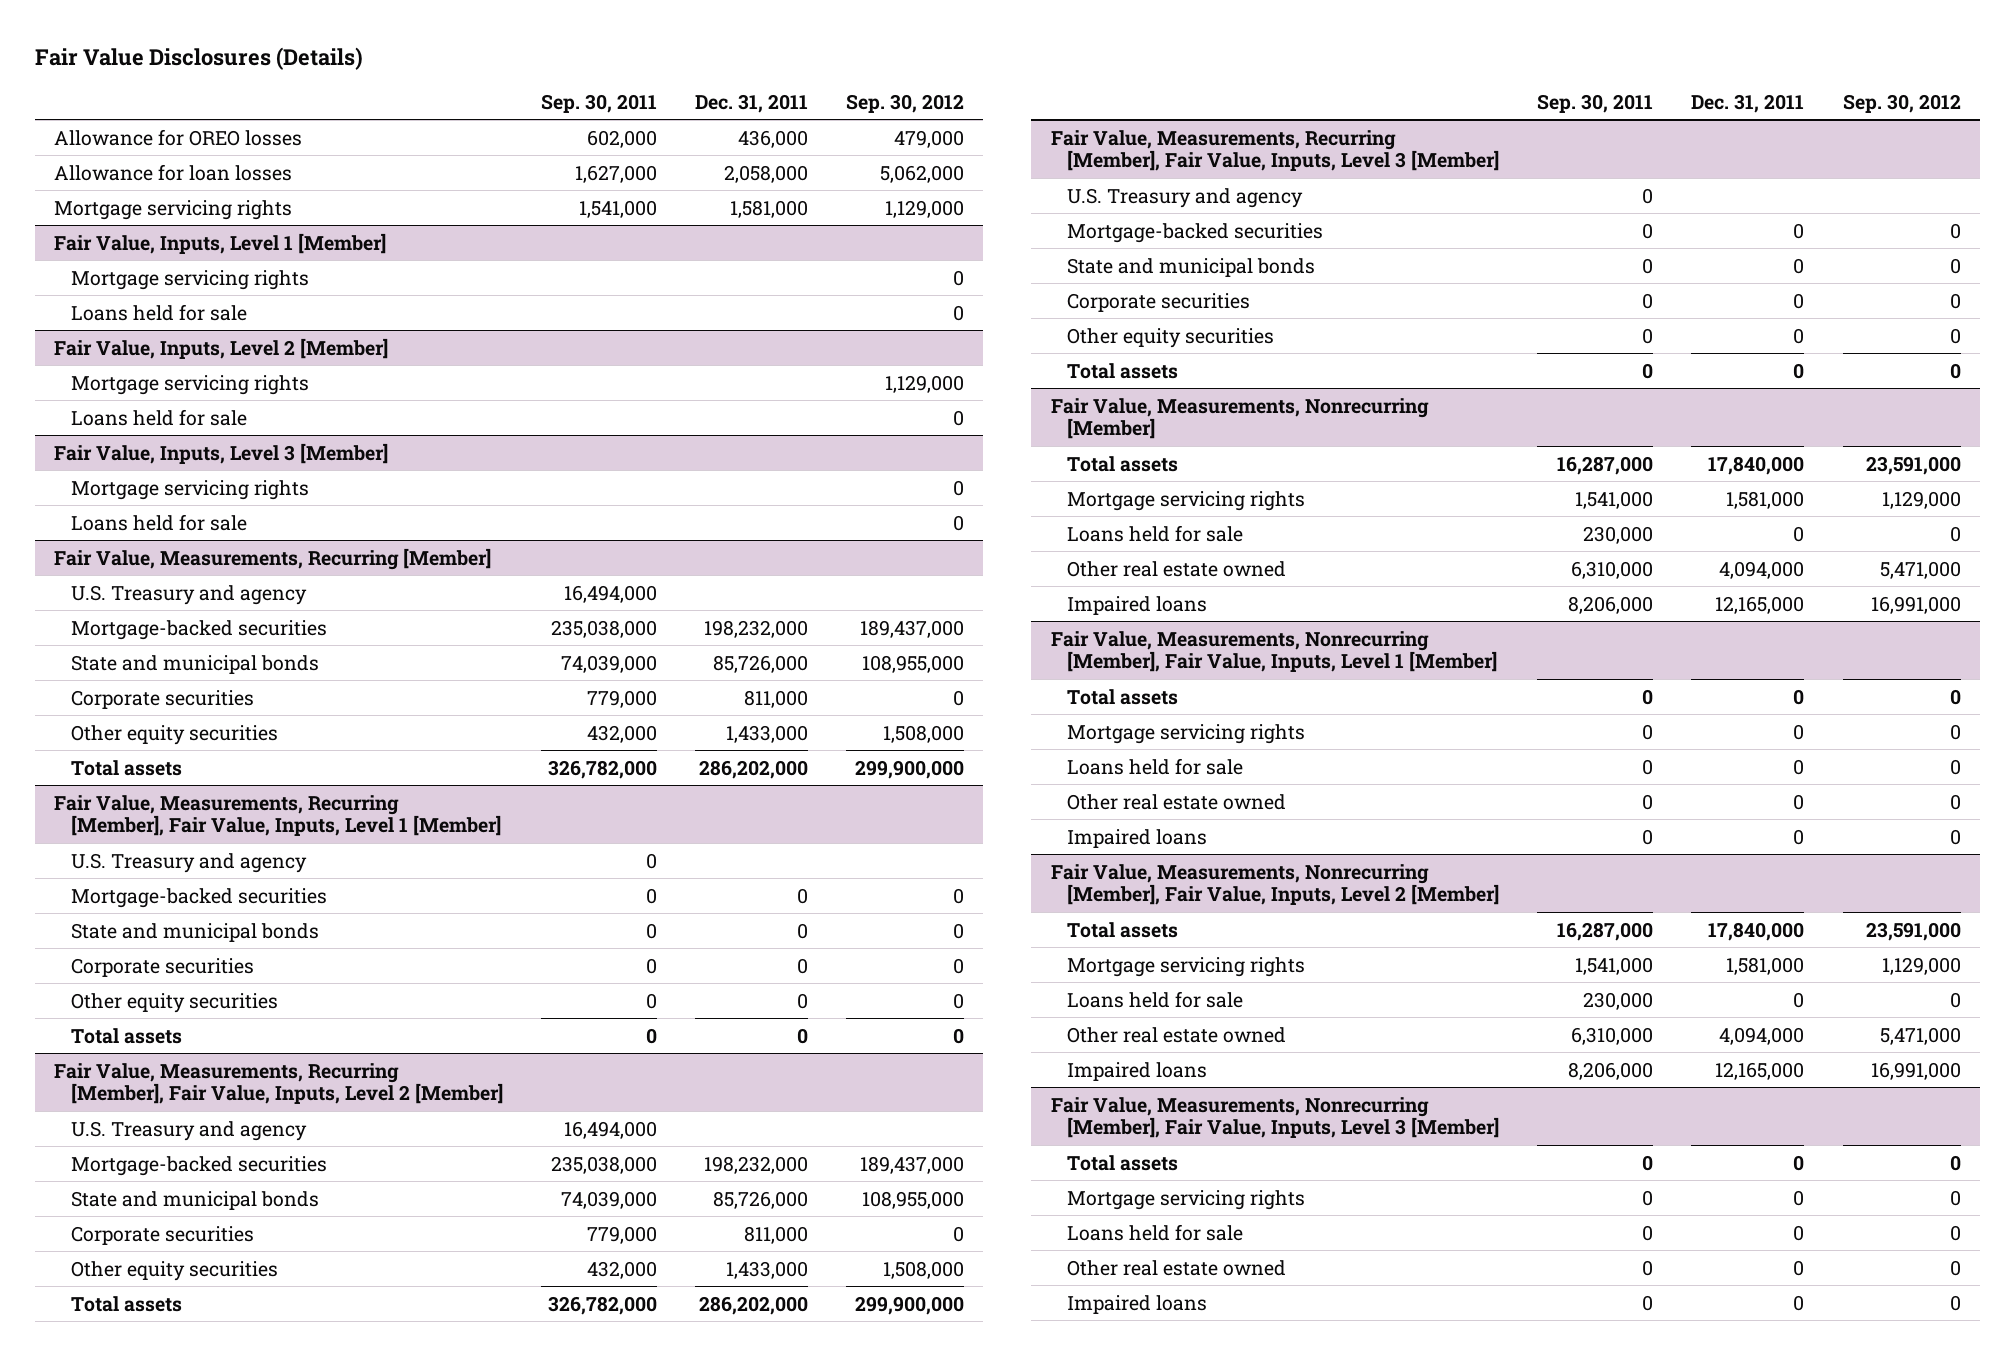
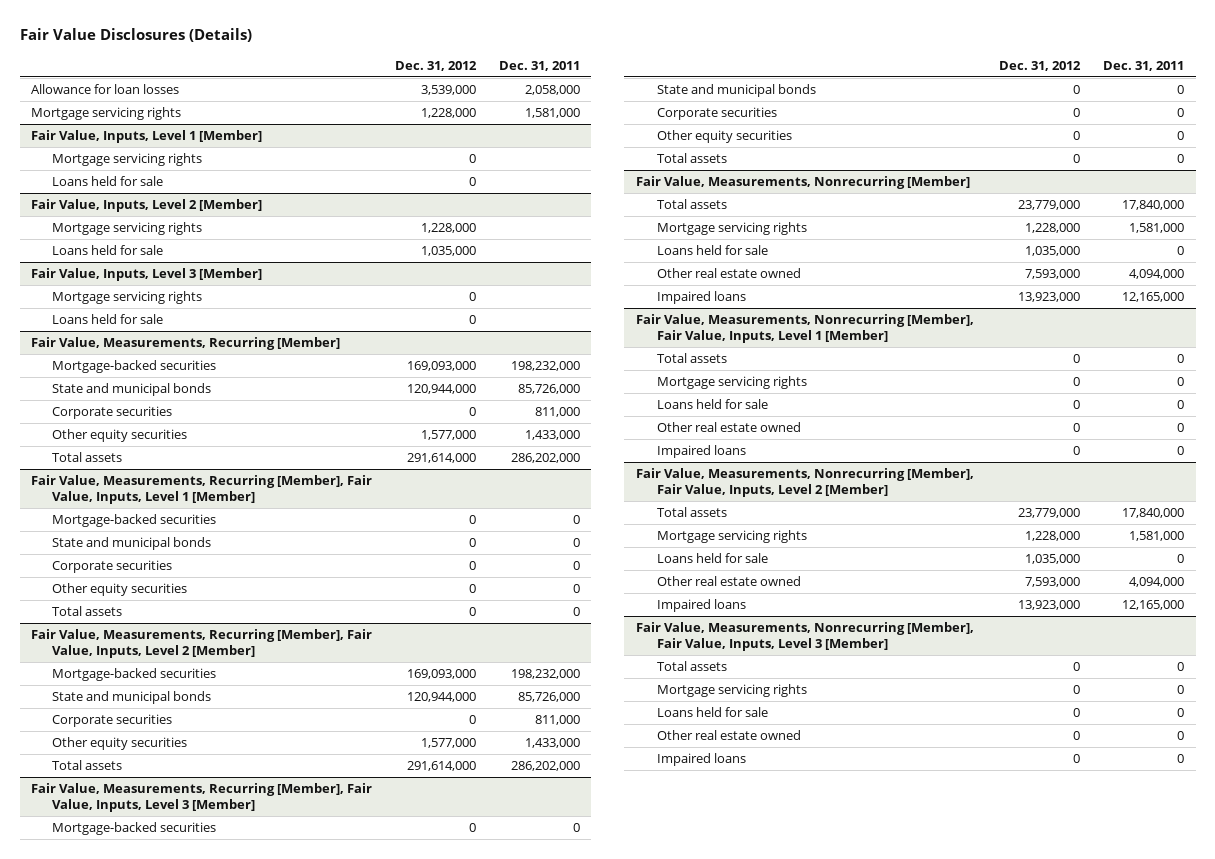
[540,93,657,113] Sep. 30, 2011 -> none
[846,93,965,113] Sep. 30, 2012 -> none
none -> [394,60,477,71] Dec. 31, 2012
[54,128,303,146] Allowance for OREO losses -> none
[70,584,307,605] U.S. Treasury and agency -> none
[70,852,307,873] U.S. Treasury and agency -> none
[70,1120,307,1141] U.S. Treasury and agency -> none
[1067,187,1304,208] U.S. Treasury and agency -> none

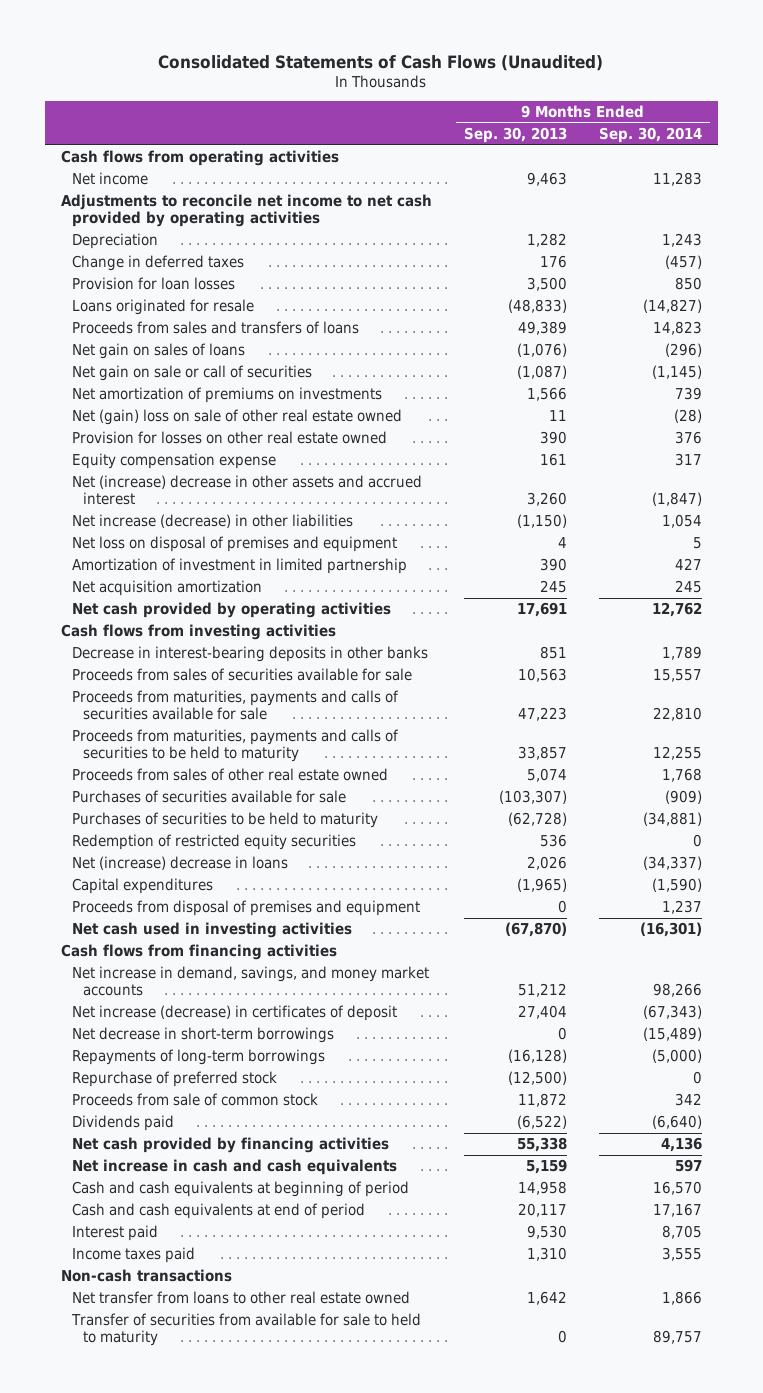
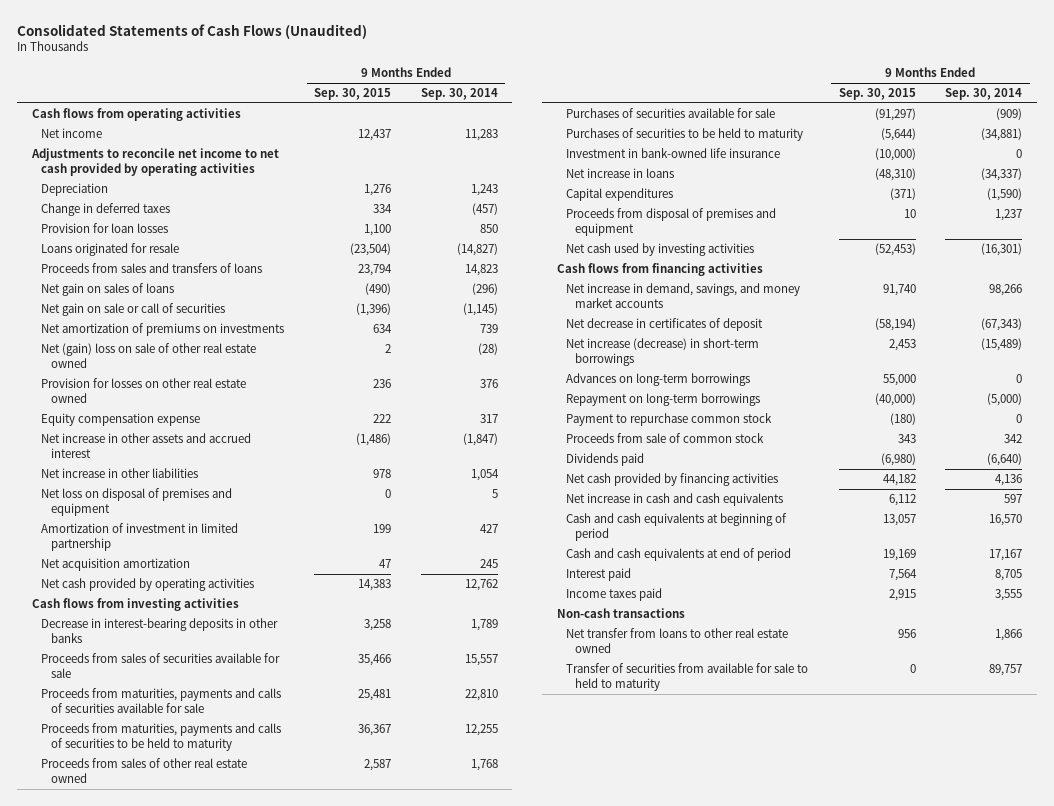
[463,127,567,144] Sep. 30, 2013 -> none
none -> [313,88,391,101] Sep. 30, 2015
[71,475,422,506] Net (increase) decrease in other assets and accrued interest -> [41,433,252,459] Net increase in other assets and accrued interest
[71,514,353,529] Net increase (decrease) in other liabilities -> [41,468,199,479] Net increase in other liabilities
[71,834,356,851] Redemption of restricted equity securities -> none
none -> [565,148,780,159] Investment in bank-owned life insurance
[71,856,288,871] Net (increase) decrease in loans -> [565,168,674,179] Net increase in loans
[71,922,352,939] Net cash used in investing activities -> [565,243,754,257] Net cash used by investing activities
[71,1071,277,1088] Repurchase of preferred stock -> none
[71,1005,397,1022] Net increase (decrease) in certificates of deposit -> [565,318,763,332] Net decrease in certificates of deposit
[71,1027,334,1044] Net decrease in short-term borrowings -> [565,338,759,367] Net increase (decrease) in short-term borrowings
none -> [565,373,750,387] Advances on long-term borrowings
[71,1049,325,1066] Repayments of long-term borrowings -> [565,393,760,407] Repayment on long-term borrowings
none -> [565,413,772,427] Payment to repurchase common stock

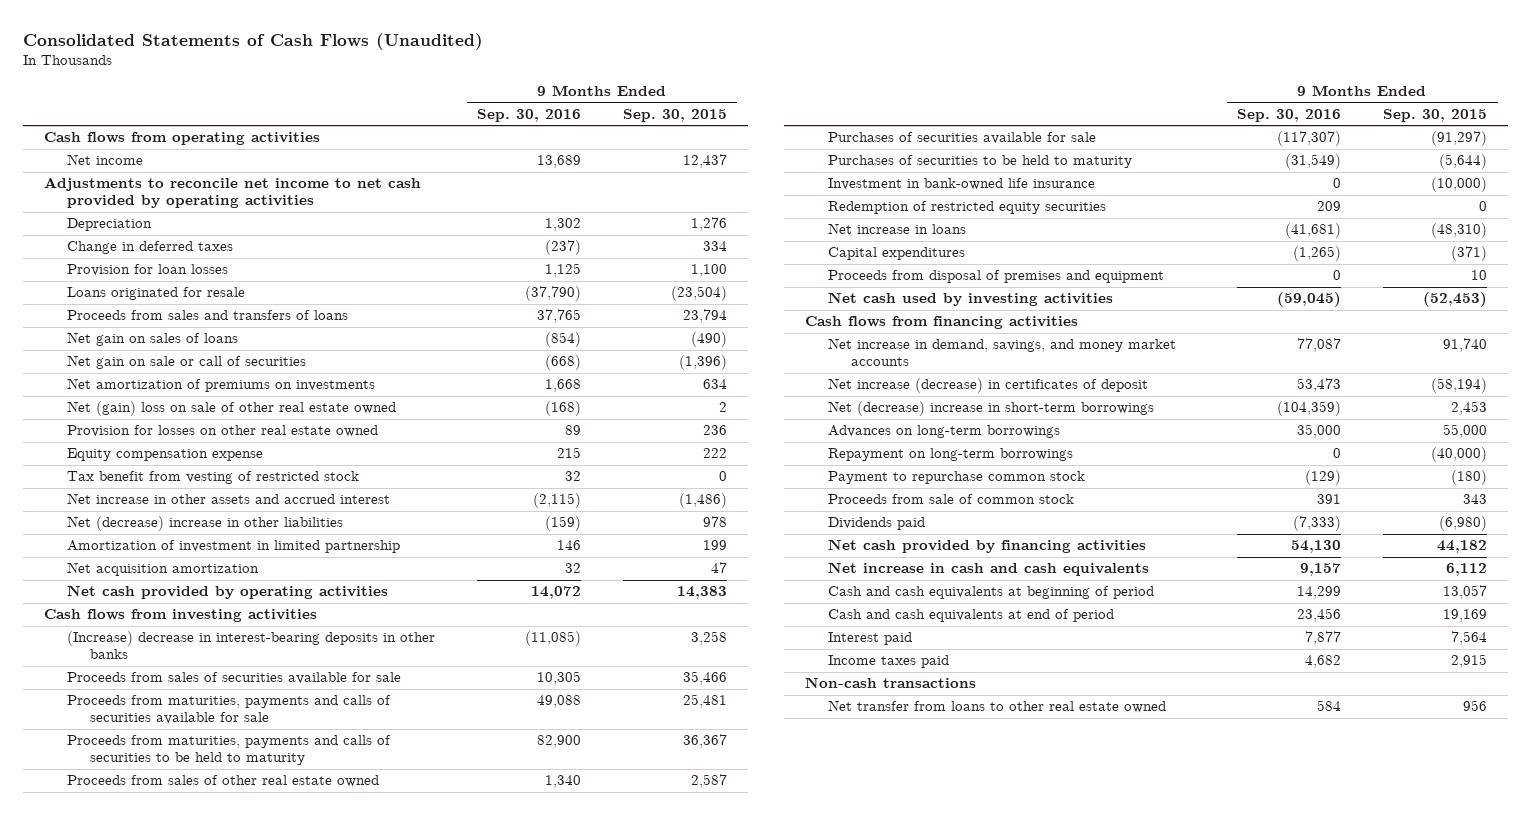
[420,88,498,101] Sep. 30, 2014 -> none
none -> [477,108,582,122] Sep. 30, 2016
none -> [67,471,360,485] Tax benefit from vesting of restricted stock
[41,488,233,517] Net loss on disposal of premises and equipment -> none
[41,468,199,479] Net increase in other liabilities -> [67,516,344,532] Net (decrease) increase in other liabilities
[41,618,279,644] Decrease in interest-bearing deposits in other banks -> [67,631,436,660] (Increase) decrease in interest-bearing deposits in other banks
none -> [827,201,1106,215] Redemption of restricted equity securities
[565,318,763,332] Net decrease in certificates of deposit -> [827,378,1148,394] Net increase (decrease) in certificates of deposit
[565,338,759,367] Net increase (decrease) in short-term borrowings -> [827,401,1154,417] Net (decrease) increase in short-term borrowings
[565,663,808,692] Transfer of securities from available for sale to held to maturity -> none

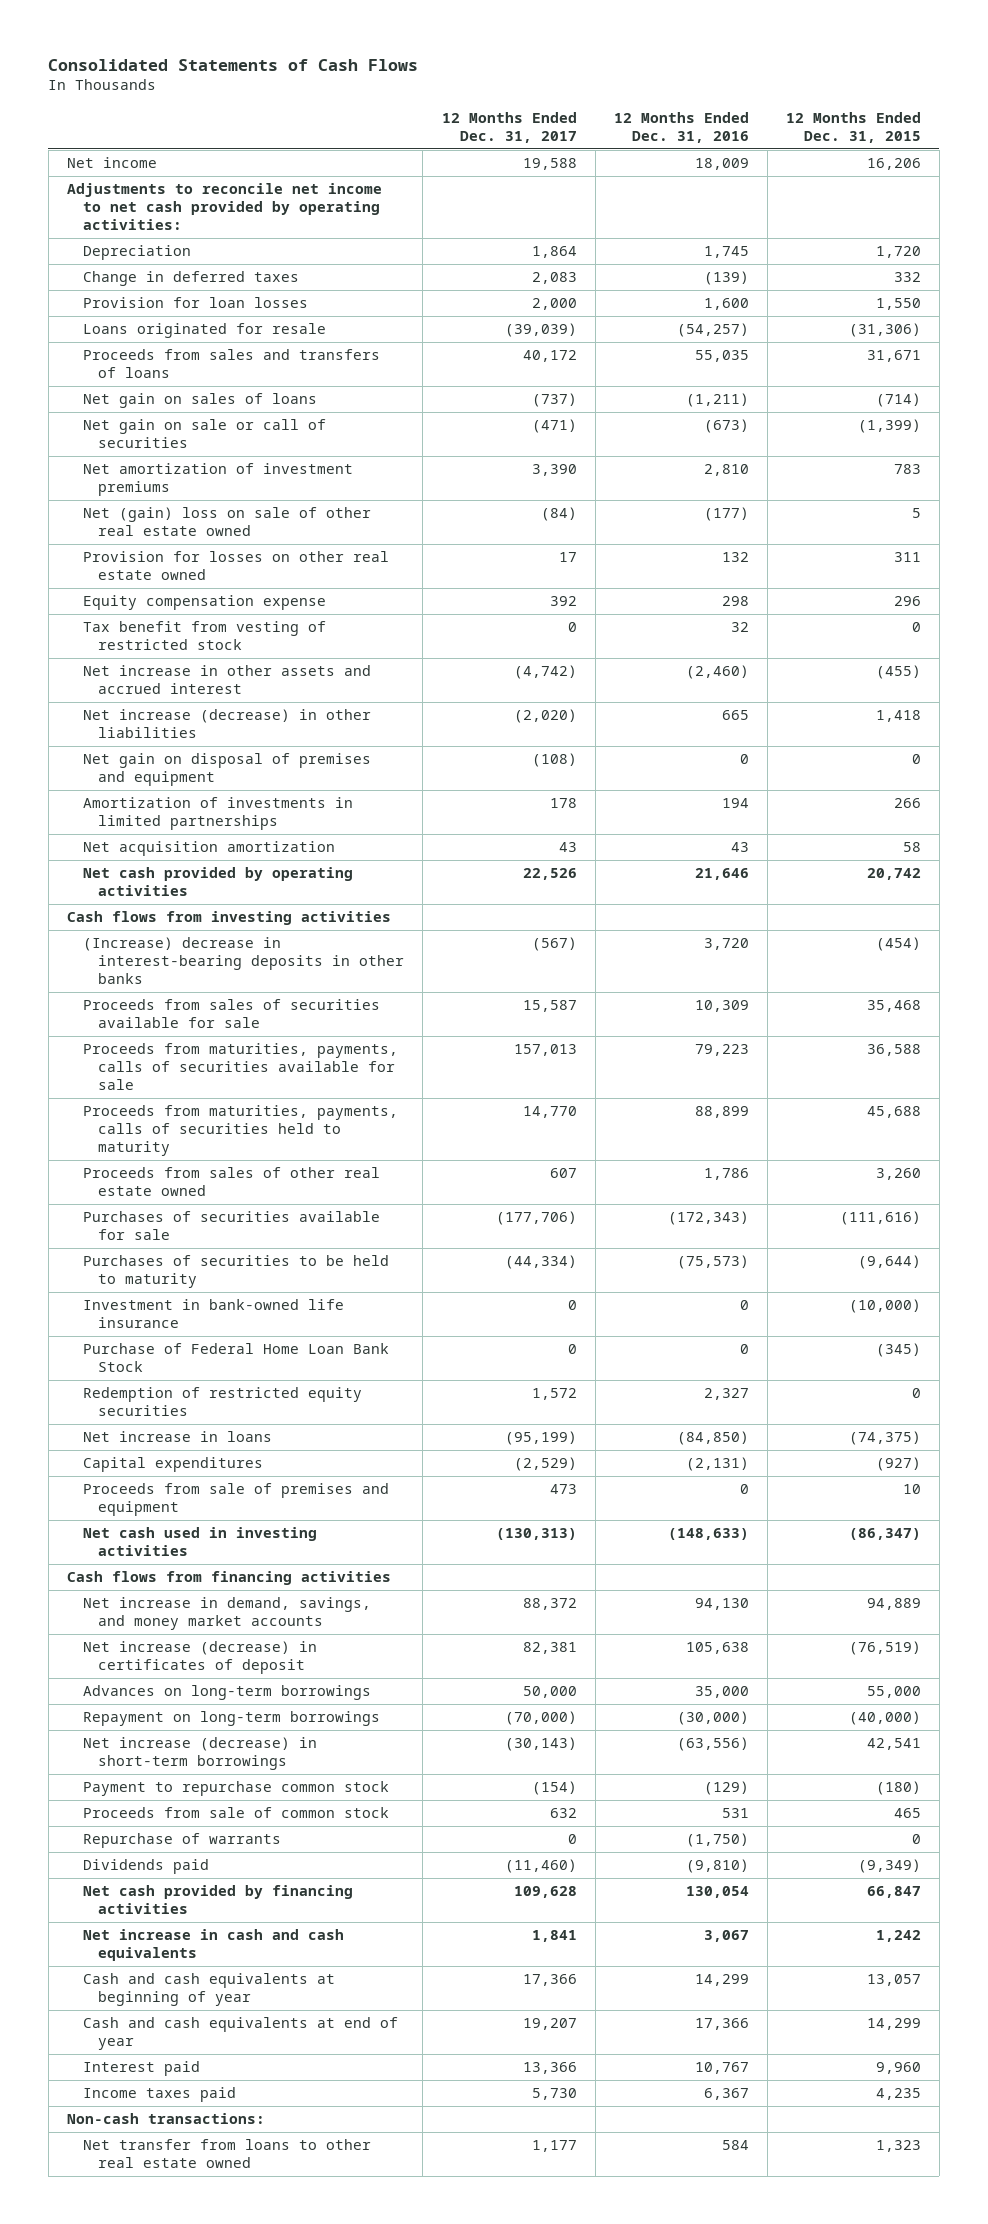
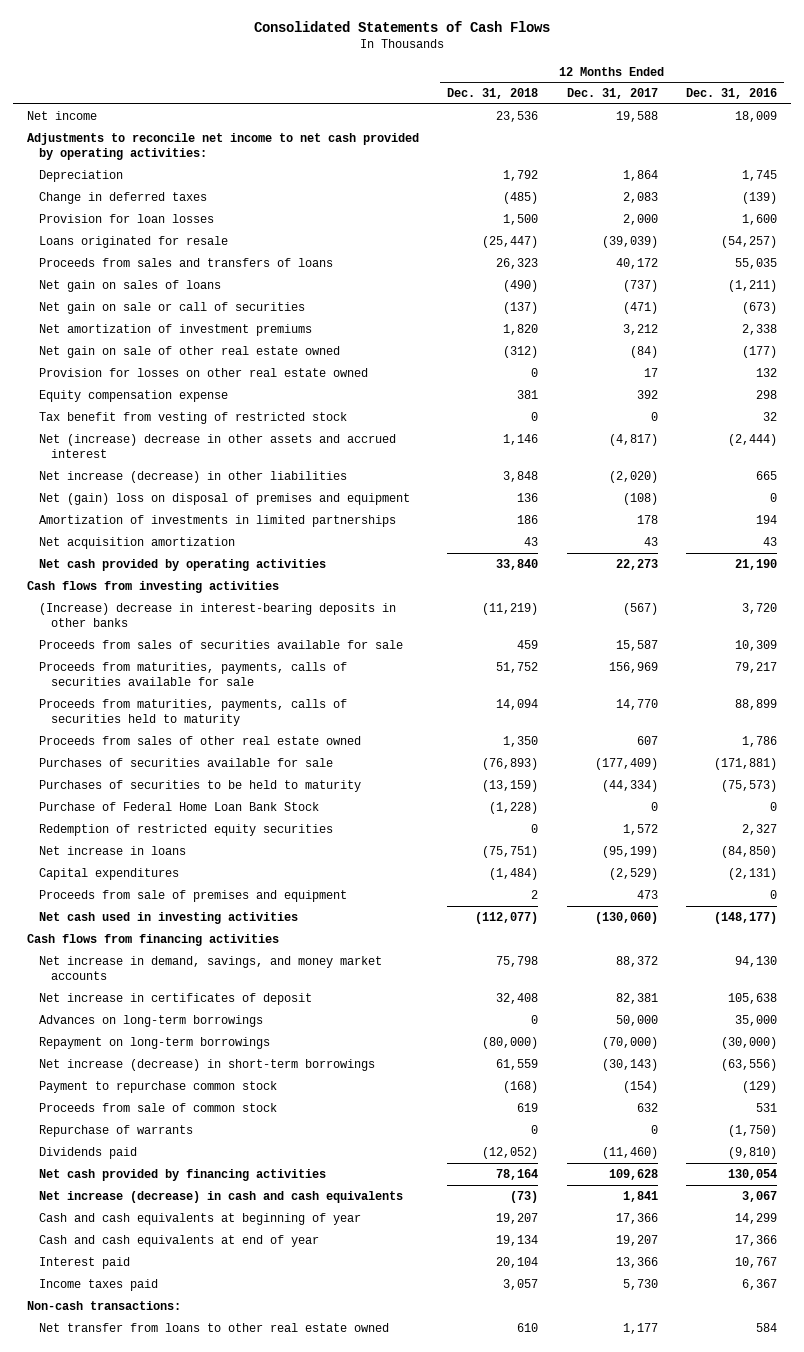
[785,111,921,143] 12 Months Ended Dec. 31, 2015 -> none
none -> [447,88,539,100] Dec. 31, 2018
[531,464,577,477] 3,390 -> [622,323,658,335] 3,212
[703,464,749,477] 2,810 -> [741,323,777,335] 2,338
[82,507,371,537] Net (gain) loss on sale of other real estate owned -> [38,345,340,358] Net gain on sale of other real estate owned
[82,665,371,695] Net increase in other assets and accrued interest -> [38,433,396,459] Net (increase) decrease in other assets and accrued interest
[513,665,577,680] (4,742) -> [608,433,658,446] (4,817)
[685,665,749,680] (2,460) -> [727,433,777,446] (2,444)
[82,753,371,787] Net gain on disposal of premises and equipment -> [38,492,410,505] Net (gain) loss on disposal of premises and equipment
[522,868,577,881] 22,526 -> [615,558,658,570] 22,273
[694,868,749,881] 21,646 -> [734,558,777,570] 21,190
[513,1044,577,1057] 157,013 -> [608,661,658,673] 156,969
[694,1044,749,1057] 79,223 -> [734,661,777,673] 79,217
[495,1211,577,1226] (177,706) -> [594,757,658,770] (177,409)
[667,1211,749,1226] (172,343) -> [713,757,777,770] (171,881)
[82,1299,344,1329] Investment in bank-owned life insurance -> none
[495,1528,577,1541] (130,313) -> [594,911,658,924] (130,060)
[667,1528,749,1541] (148,633) -> [713,911,777,924] (148,177)
[82,1641,317,1675] Net increase (decrease) in certificates of deposit -> [38,992,312,1005] Net increase in certificates of deposit
[82,1929,344,1962] Net increase in cash and cash equivalents -> [38,1190,403,1203] Net increase (decrease) in cash and cash equivalents

